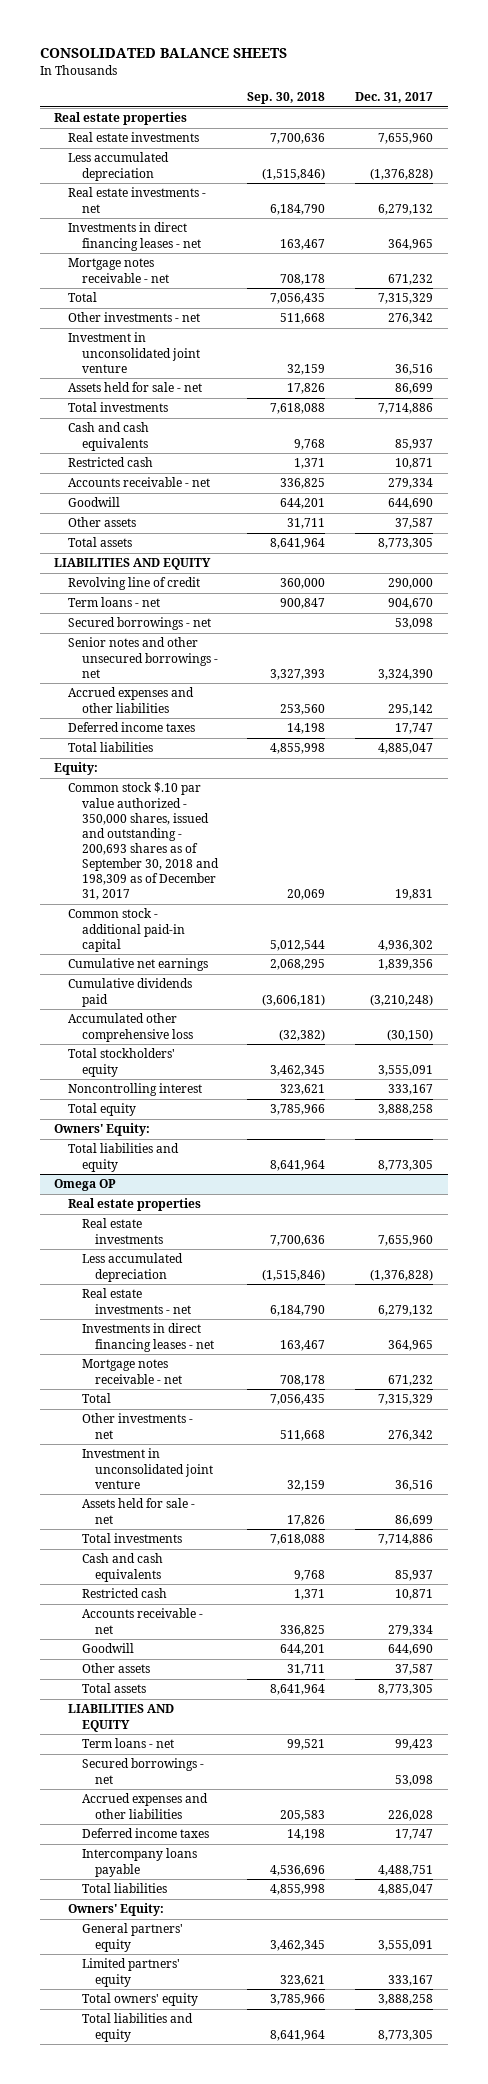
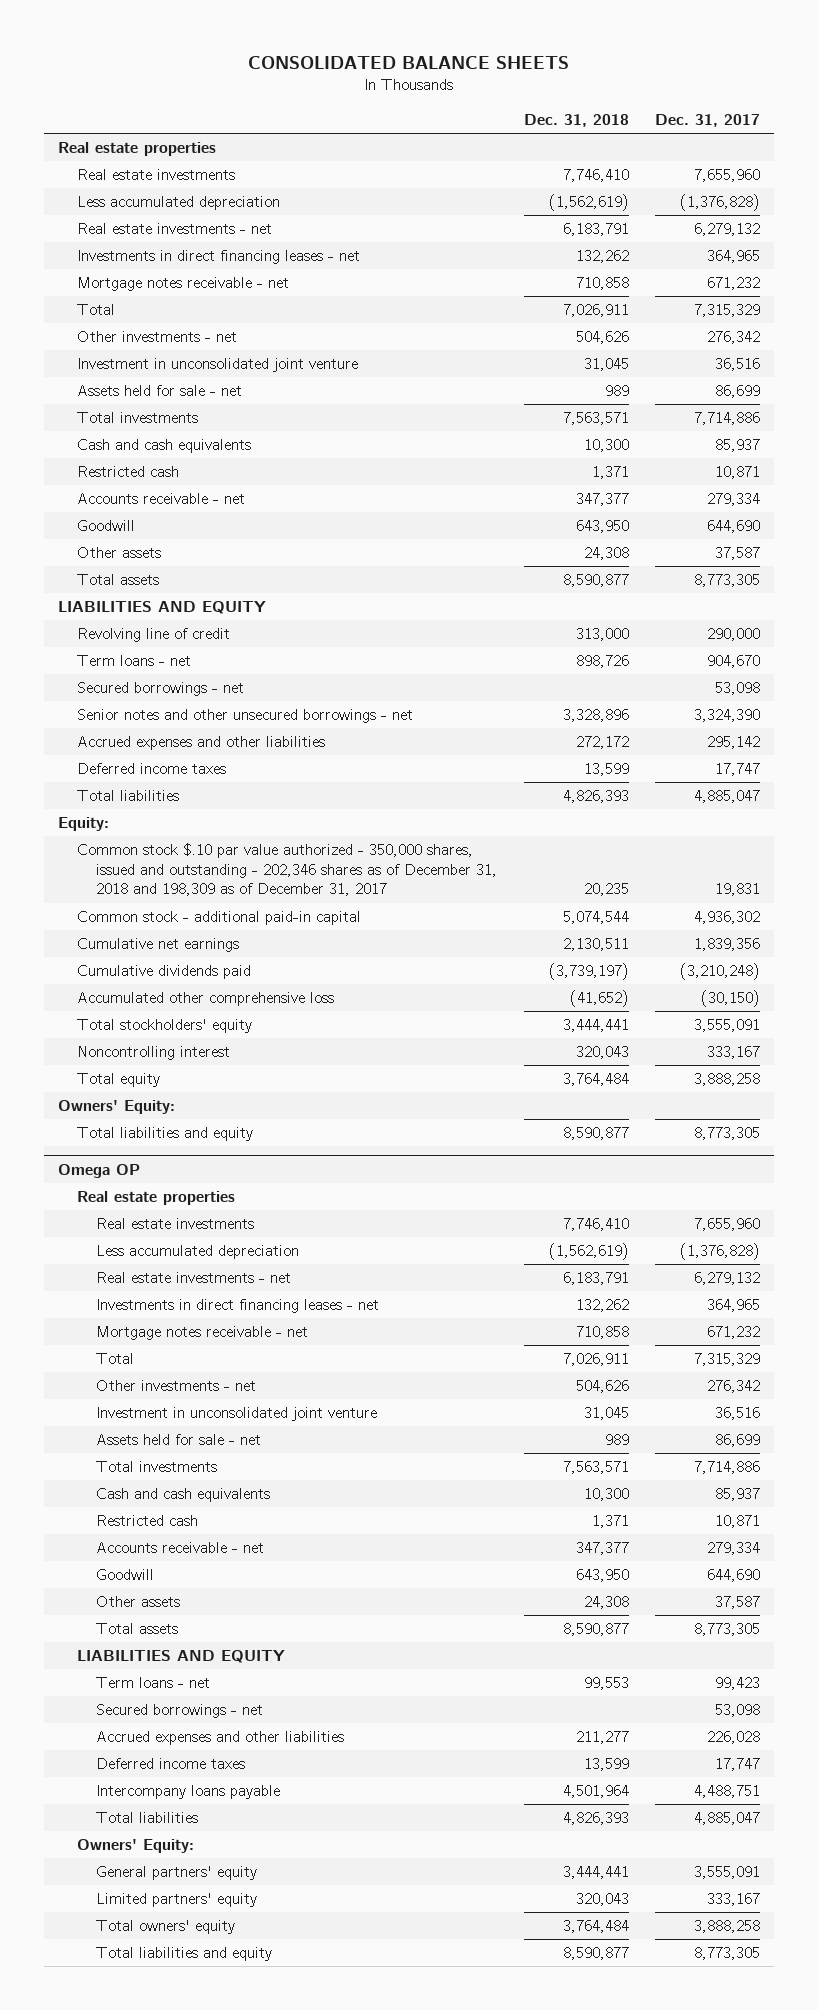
[247,91,326,104] Sep. 30, 2018 -> none
none -> [523,114,629,128] Dec. 31, 2018
[68,782,219,901] Common stock $.10 par value authorized - 350,000 shares, issued and outstanding - 200,693 shares as of September 30, 2018 and 198,309 as of December 31, 2017 -> [77,843,498,897] Common stock $.10 par value authorized - 350,000 shares, issued and outstanding - 202,346 shares as of December 31, 2018 and 198,309 as of December 31, 2017

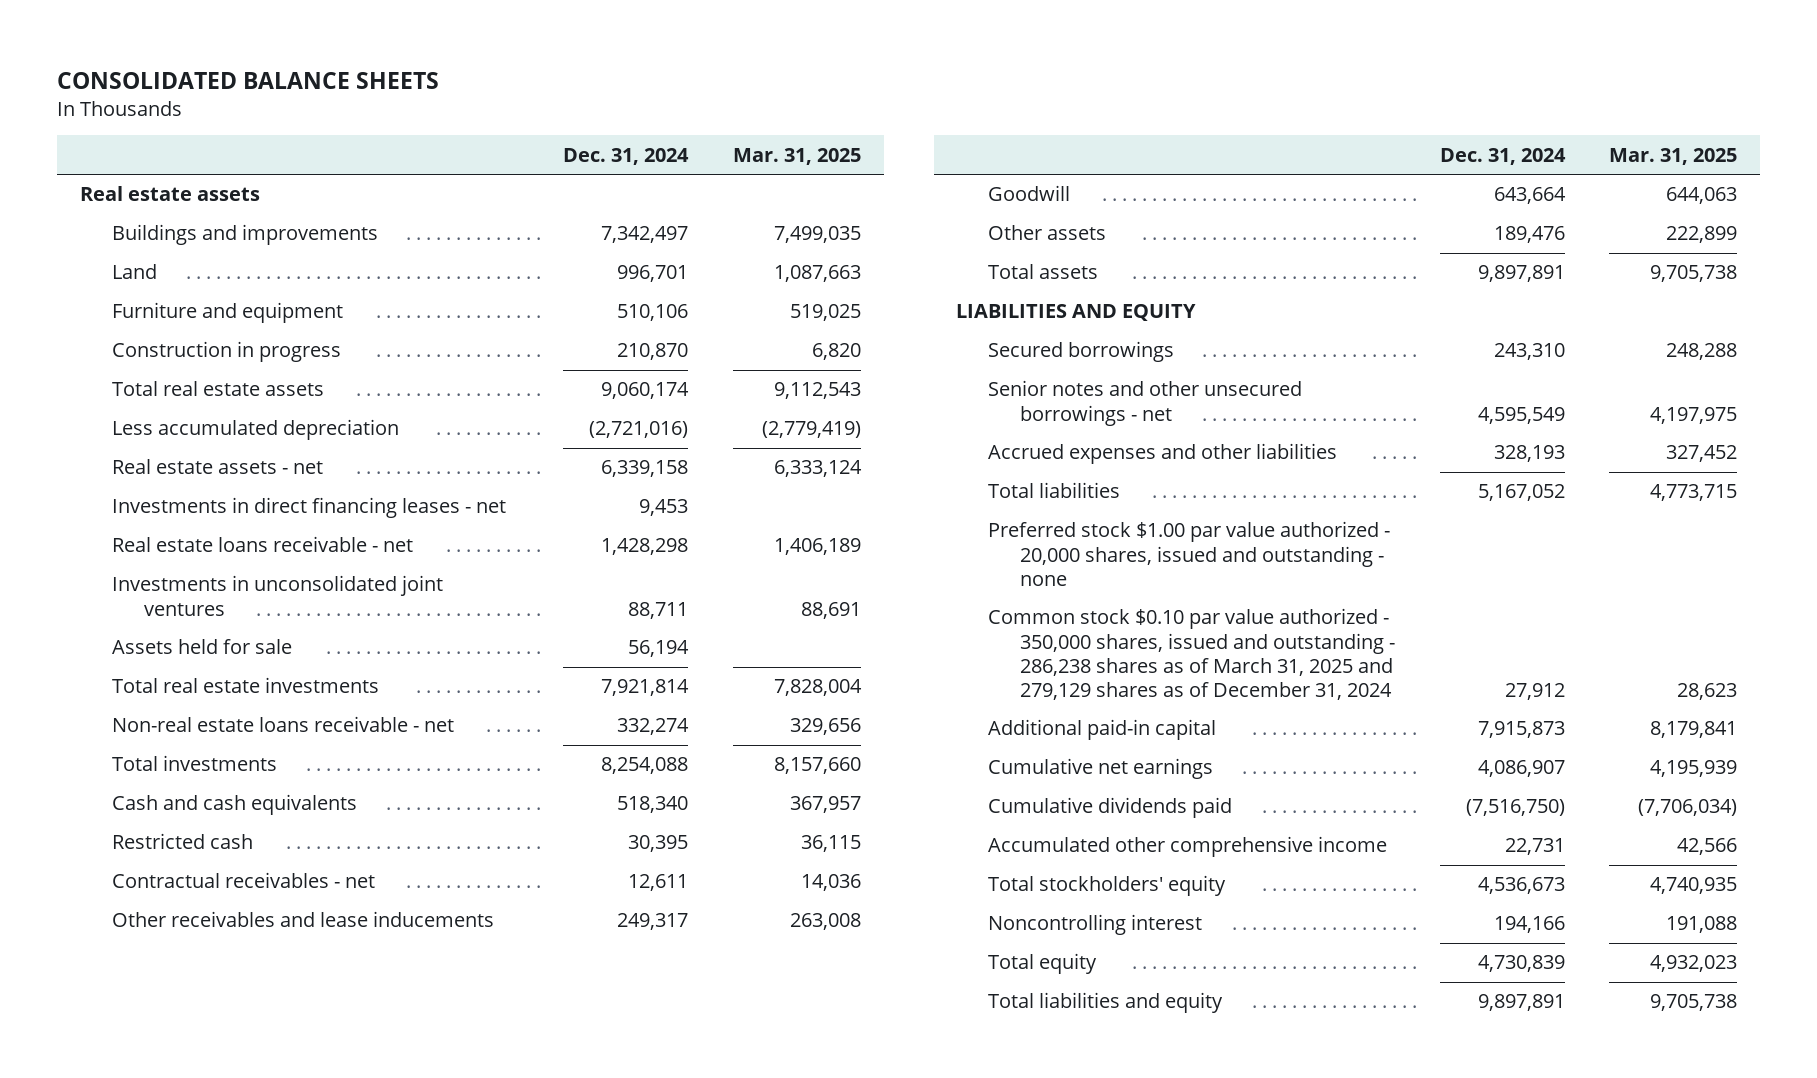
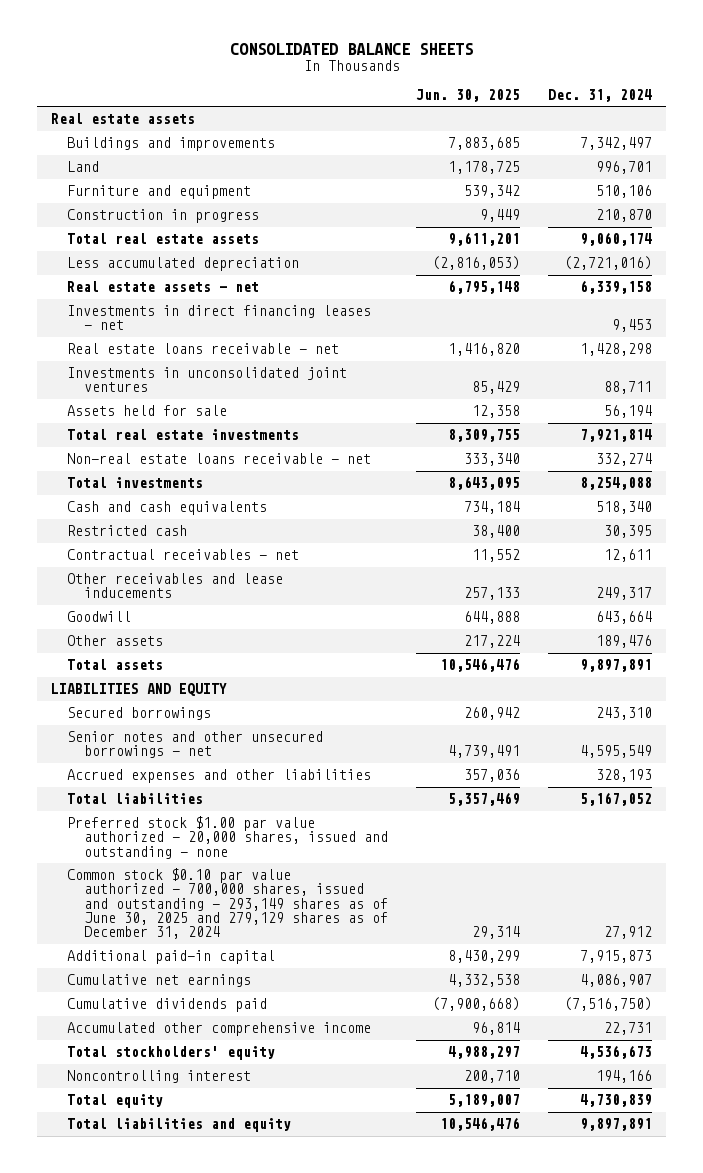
[733,147,862,165] Mar. 31, 2025 -> none
none -> [415,88,520,102] Jun. 30, 2025
[987,608,1395,700] Common stock $0.10 par value authorized - 350,000 shares, issued and outstanding - 286,238 shares as of March 31, 2025 and 279,129 shares as of December 31, 2024 -> [67,868,388,940] Common stock $0.10 par value authorized - 700,000 shares, issued and outstanding - 293,149 shares as of June 30, 2025 and 279,129 shares as of December 31, 2024

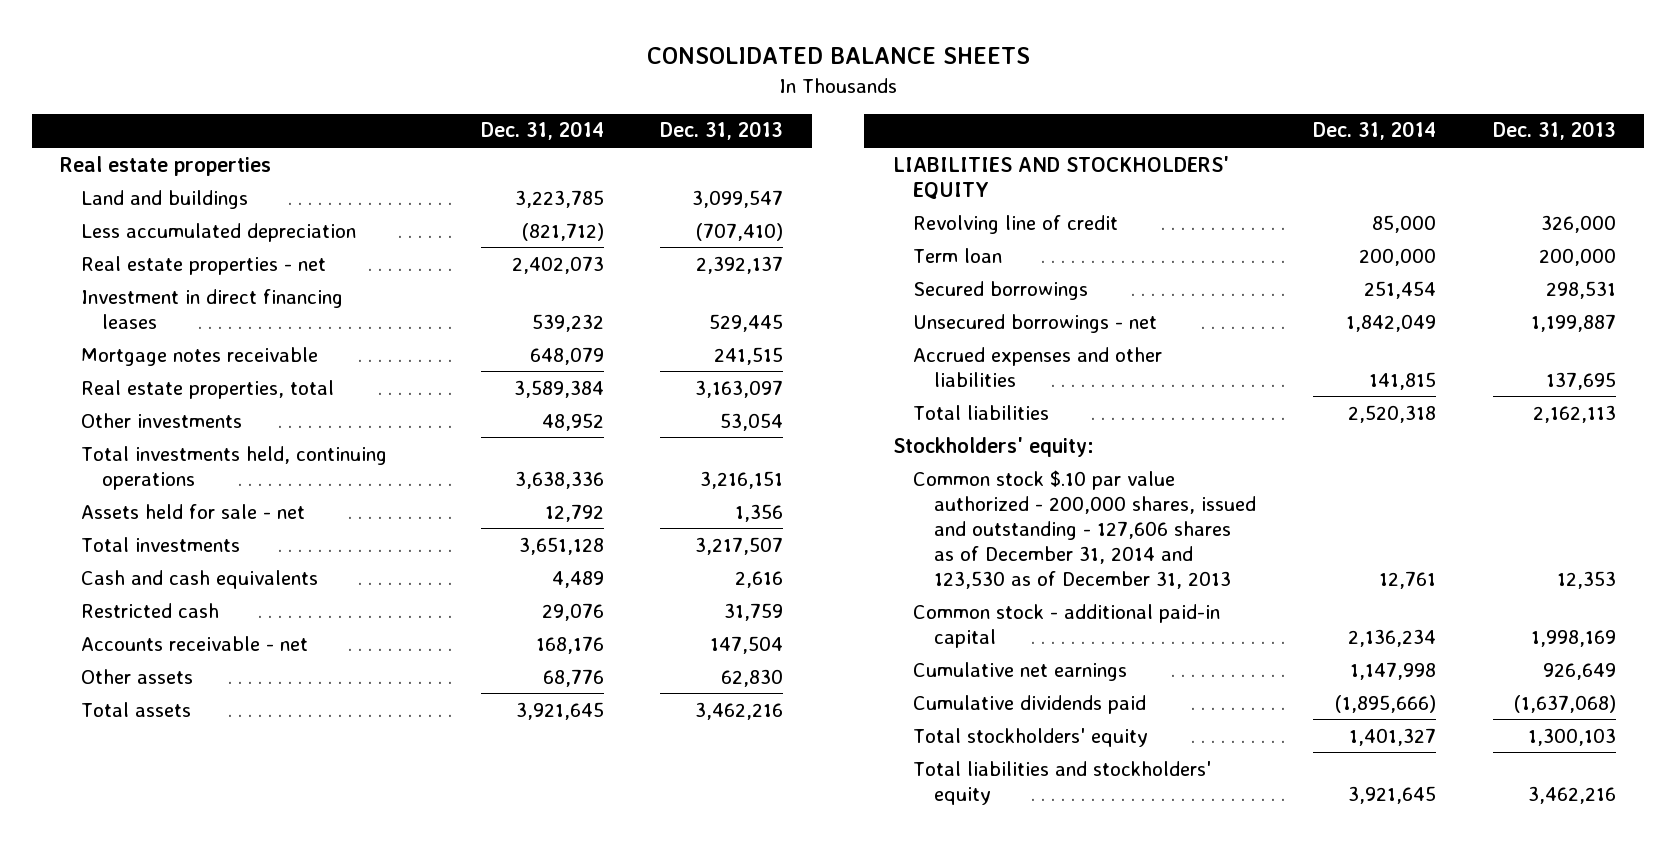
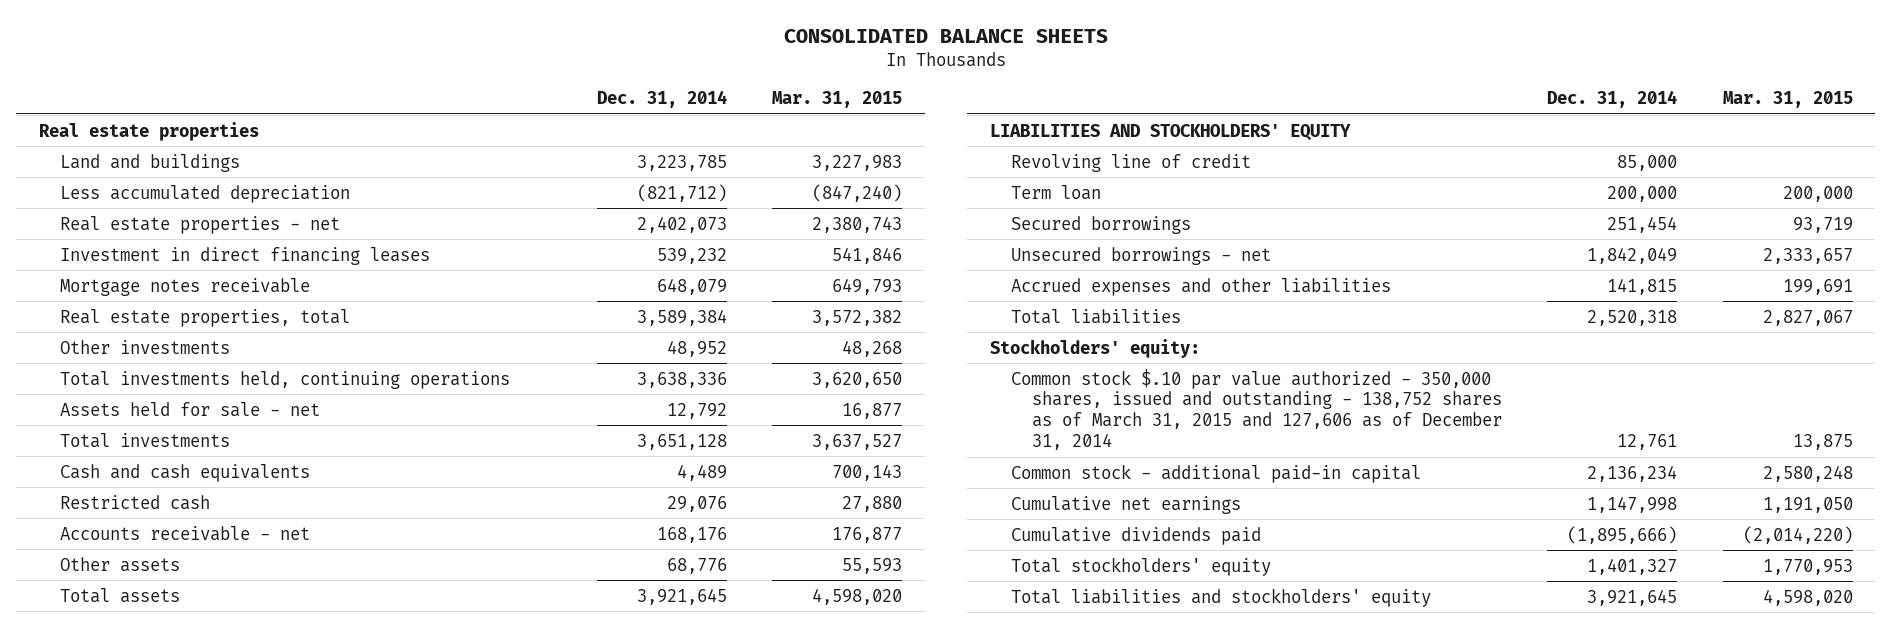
[660,121,784,141] Dec. 31, 2013 -> none
none -> [772,90,903,108] Mar. 31, 2015
[913,469,1257,589] Common stock $.10 par value authorized - 200,000 shares, issued and outstanding - 127,606 shares as of December 31, 2014 and 123,530 as of December 31, 2013 -> [1010,368,1502,450] Common stock $.10 par value authorized - 350,000 shares, issued and outstanding - 138,752 shares as of March 31, 2015 and 127,606 as of December 31, 2014

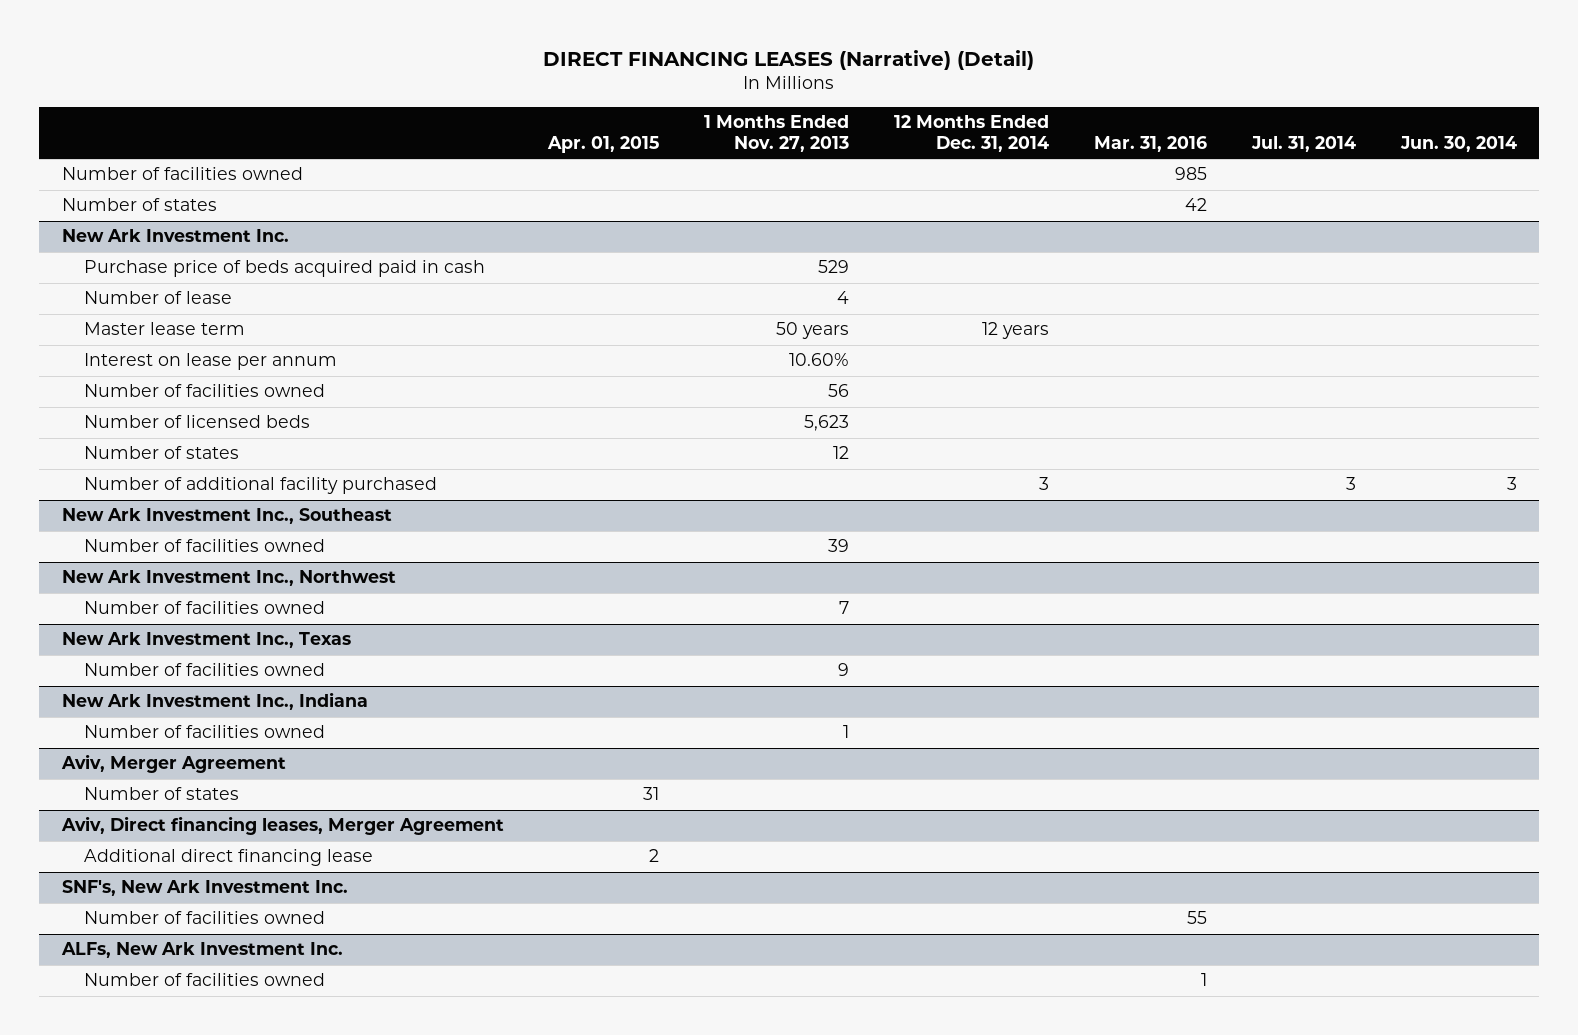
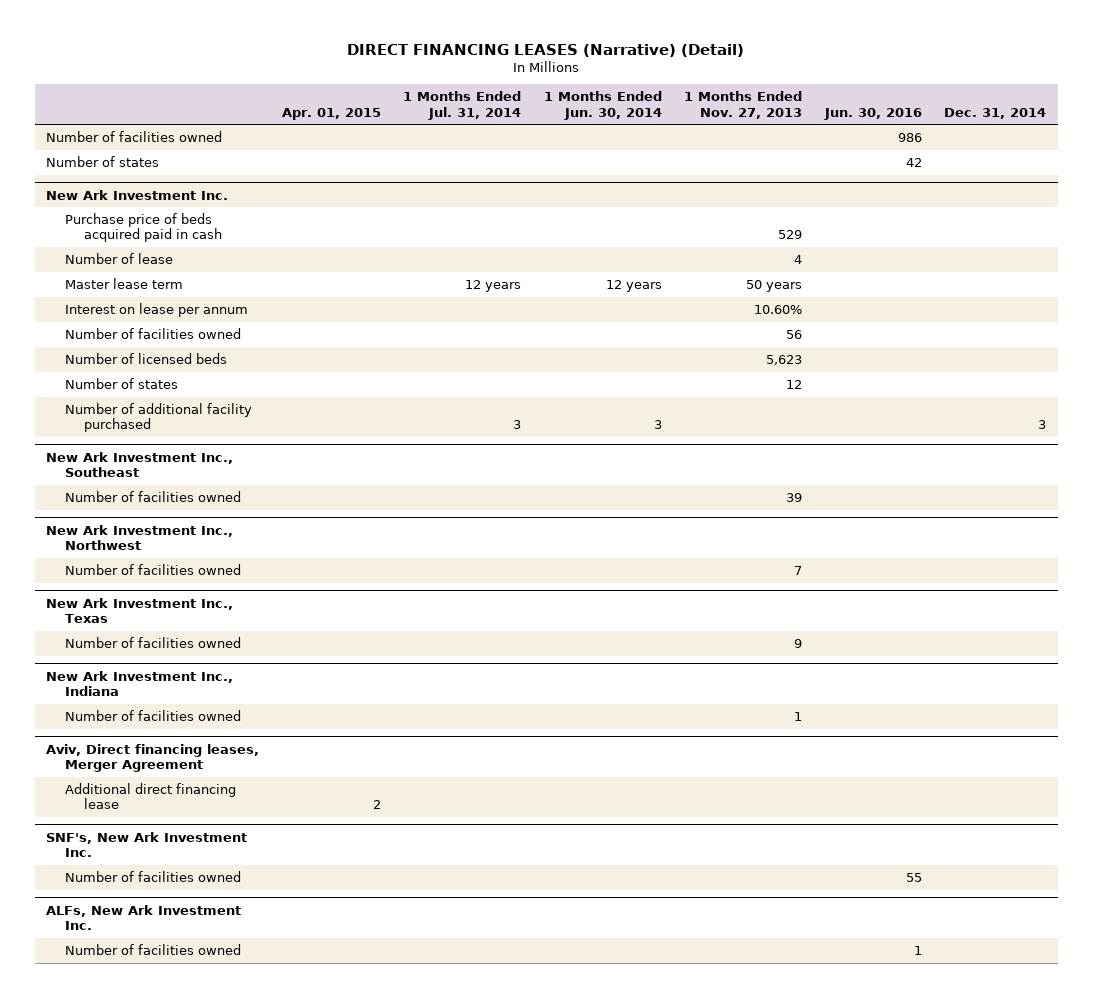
[894,114,1050,153] 12 Months Ended Dec. 31, 2014 -> none
[1094,136,1208,153] Mar. 31, 2016 -> none
[1250,136,1356,153] Jul. 31, 2014 -> none
[1399,136,1517,153] Jun. 30, 2014 -> none
none -> [403,90,522,120] 1 Months Ended Jul. 31, 2014
none -> [543,90,662,120] 1 Months Ended Jun. 30, 2014
none -> [823,107,922,120] Jun. 30, 2016
none -> [944,107,1047,119] Dec. 31, 2014
[60,754,286,774] Aviv, Merger Agreement -> none
[83,787,239,801] Number of states -> none

